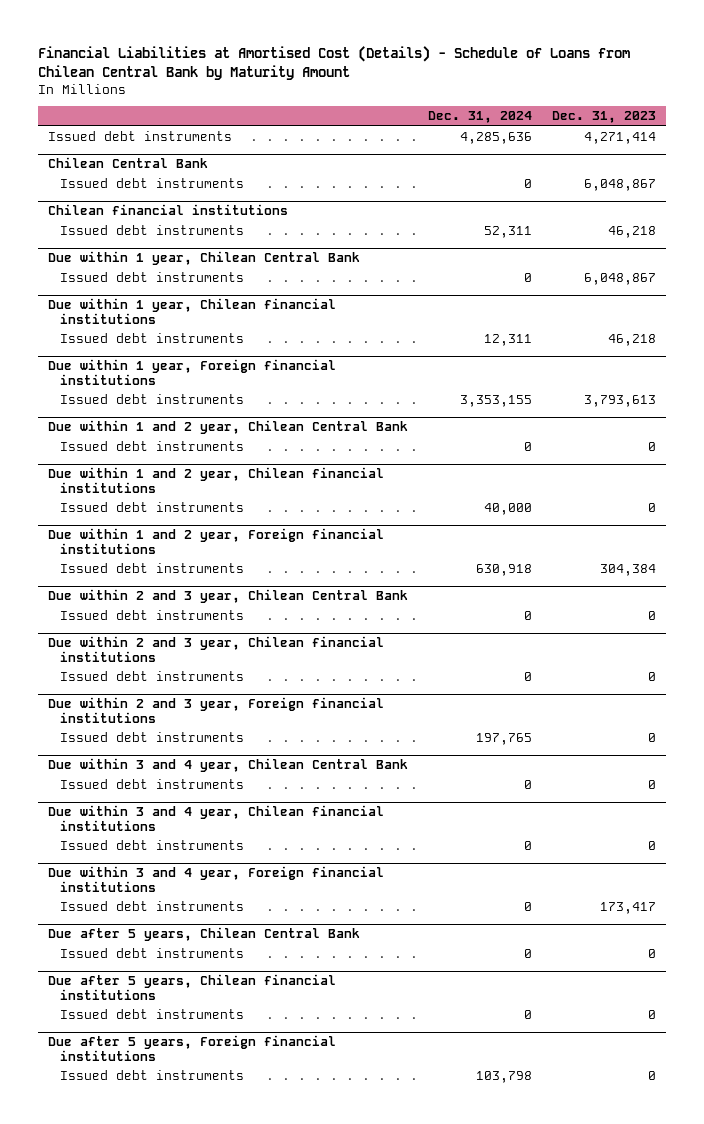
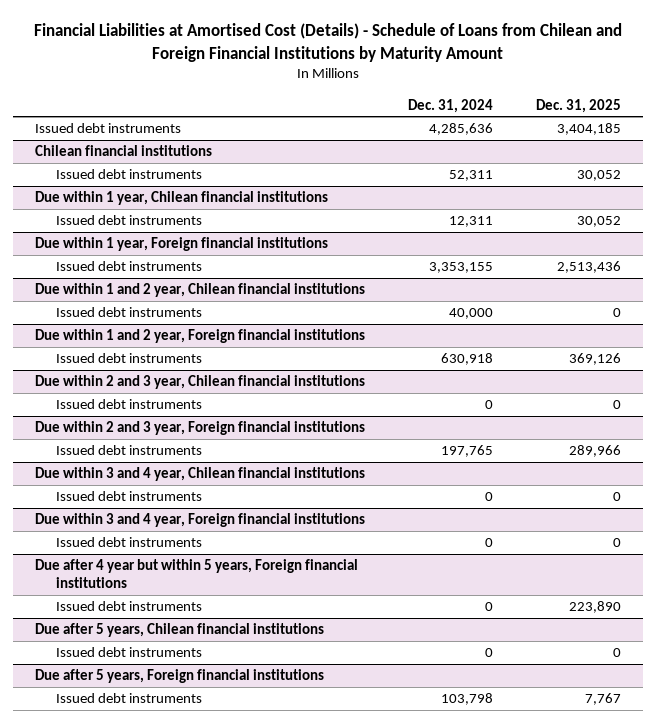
[38,45,631,80] Financial Liabilities at Amortised Cost (Details) - Schedule of Loans from Chilean Central Bank by Maturity Amount -> [33,22,622,62] Financial Liabilities at Amortised Cost (Details) - Schedule of Loans from Chilean and Foreign Financial Institutions by Maturity Amount
[551,111,656,124] Dec. 31, 2023 -> none
none -> [536,98,622,113] Dec. 31, 2025
[48,157,209,169] Chilean Central Bank -> none
[59,178,244,189] Issued debt instruments -> none
[48,251,361,266] Due within 1 year, Chilean Central Bank -> none
[59,272,244,283] Issued debt instruments -> none
[48,420,409,435] Due within 1 and 2 year, Chilean Central Bank -> none
[59,441,244,452] Issued debt instruments -> none
[48,589,409,604] Due within 2 and 3 year, Chilean Central Bank -> none
[59,610,244,621] Issued debt instruments -> none
[48,758,409,773] Due within 3 and 4 year, Chilean Central Bank -> none
[59,779,244,790] Issued debt instruments -> none
[48,927,361,942] Due after 5 years, Chilean Central Bank -> none
none -> [34,559,358,589] Due after 4 year but within 5 years, Foreign financial institutions

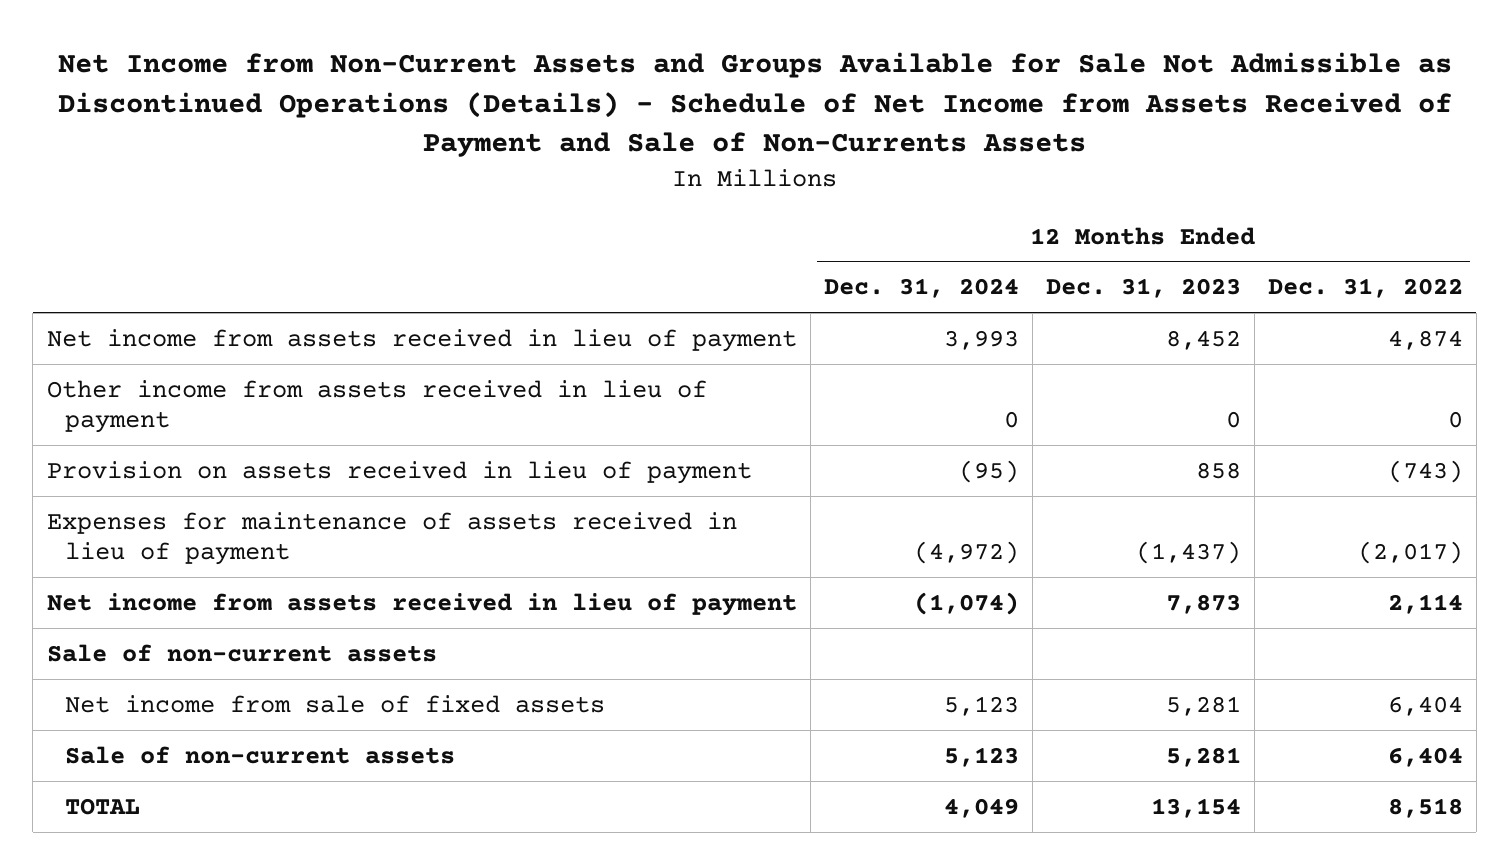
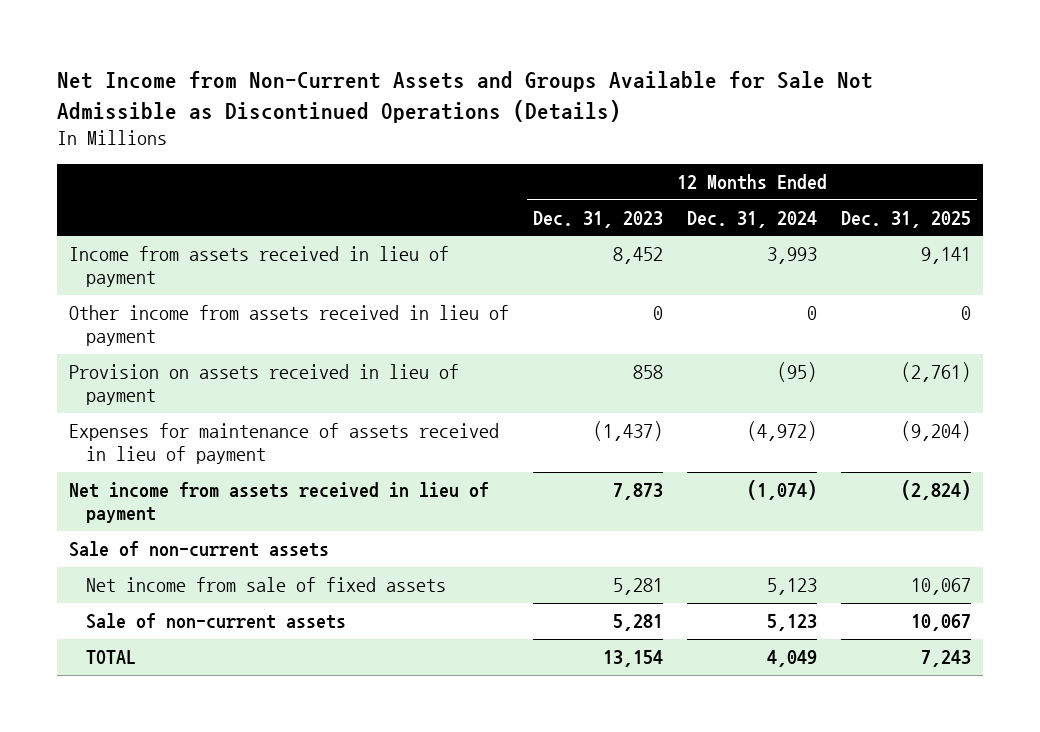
[57,52,1452,158] Net Income from Non-Current Assets and Groups Available for Sale Not Admissible as Discontinued Operations (Details) - Schedule of Net Income from Assets Received of Payment and Sale of Non-Currents Assets -> [56,71,873,123] Net Income from Non-Current Assets and Groups Available for Sale Not Admissible as Discontinued Operations (Details)
[1267,278,1463,299] Dec. 31, 2022 -> none
none -> [841,210,972,228] Dec. 31, 2025
[46,328,797,352] Net income from assets received in lieu of payment -> [68,246,449,288] Income from assets received in lieu of payment

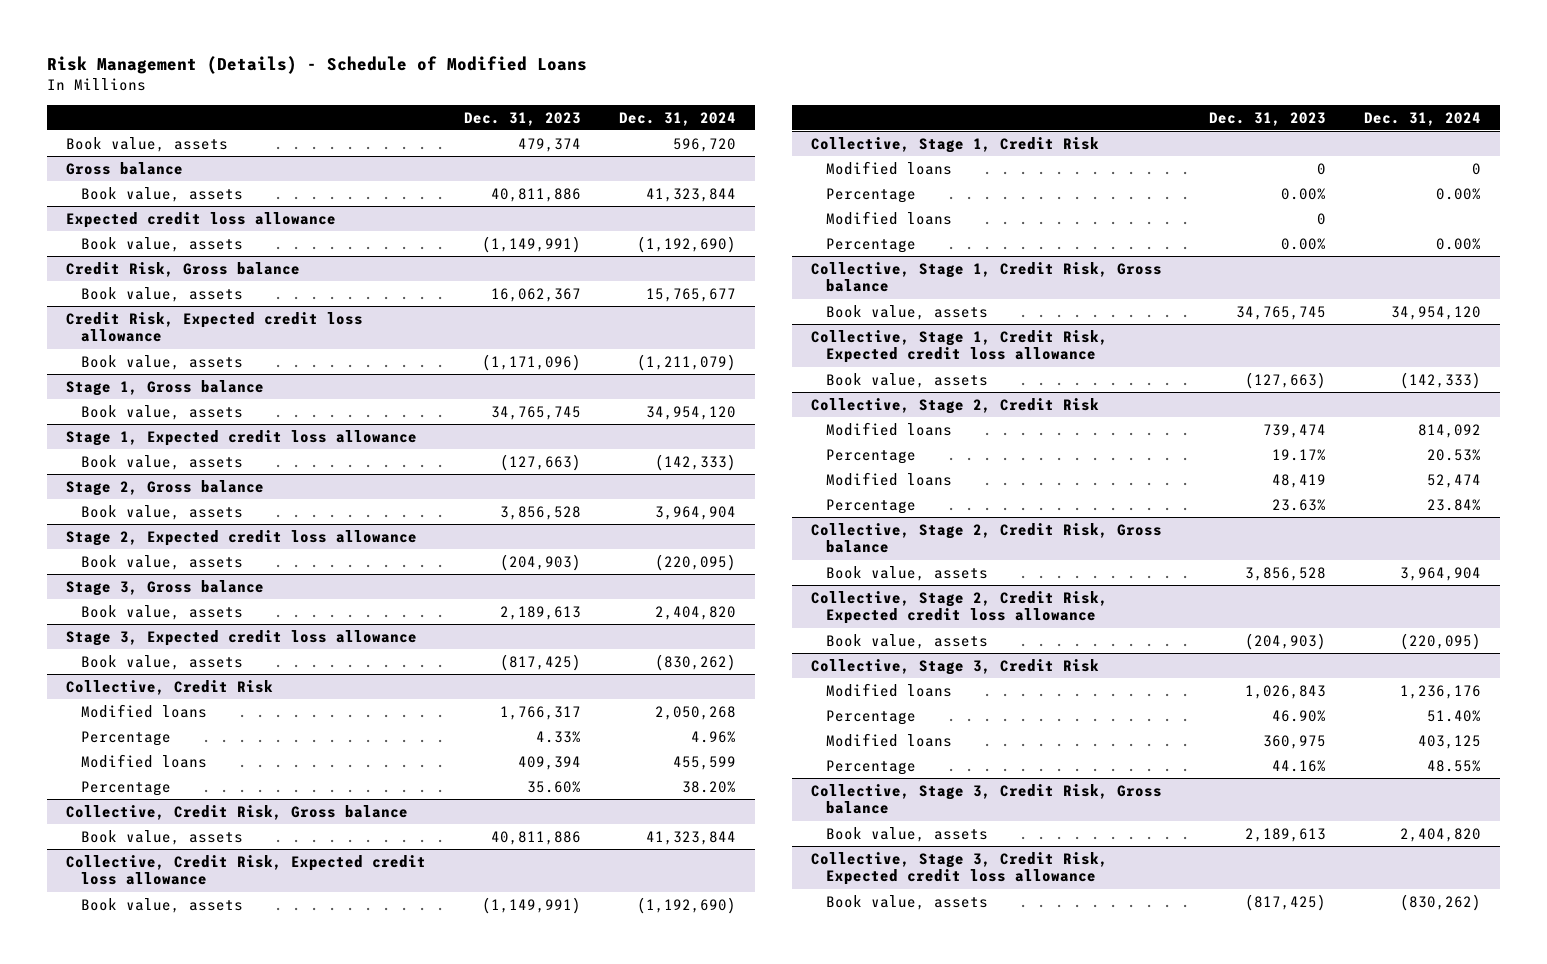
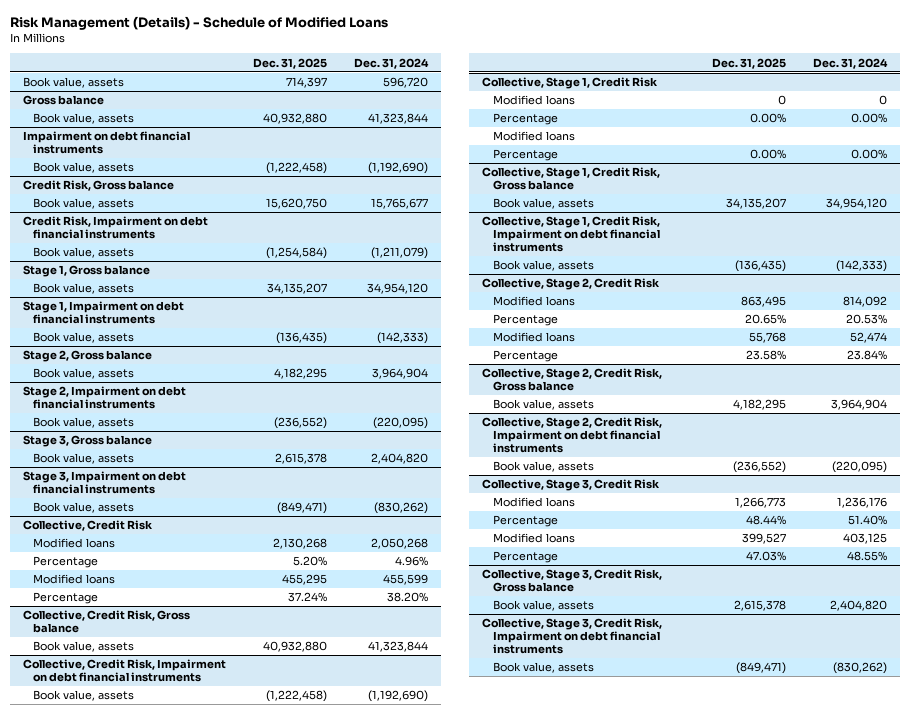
[463,111,581,126] Dec. 31, 2023 -> none
none -> [252,57,327,69] Dec. 31, 2025
[65,211,336,228] Expected credit loss allowance -> [23,131,191,155] Impairment on debt financial instruments
[65,311,363,343] Credit Risk, Expected credit loss allowance -> none
none -> [23,216,209,240] Credit Risk, Impairment on debt financial instruments
[65,429,417,446] Stage 1, Expected credit loss allowance -> none
none -> [23,301,185,325] Stage 1, Impairment on debt financial instruments
[65,529,417,546] Stage 2, Expected credit loss allowance -> none
none -> [23,386,187,410] Stage 2, Impairment on debt financial instruments
[65,629,417,646] Stage 3, Expected credit loss allowance -> none
none -> [23,471,187,495] Stage 3, Impairment on debt financial instruments
[65,854,426,886] Collective, Credit Risk, Expected credit loss allowance -> none
none -> [23,659,227,683] Collective, Credit Risk, Impairment on debt financial instruments
[811,329,1109,364] Collective, Stage 1, Credit Risk, Expected credit loss allowance -> none
none -> [482,216,661,253] Collective, Stage 1, Credit Risk, Impairment on debt financial instruments
[811,590,1109,625] Collective, Stage 2, Credit Risk, Expected credit loss allowance -> none
none -> [482,417,663,454] Collective, Stage 2, Credit Risk, Impairment on debt financial instruments
[811,851,1109,886] Collective, Stage 3, Credit Risk, Expected credit loss allowance -> none
none -> [482,618,663,655] Collective, Stage 3, Credit Risk, Impairment on debt financial instruments

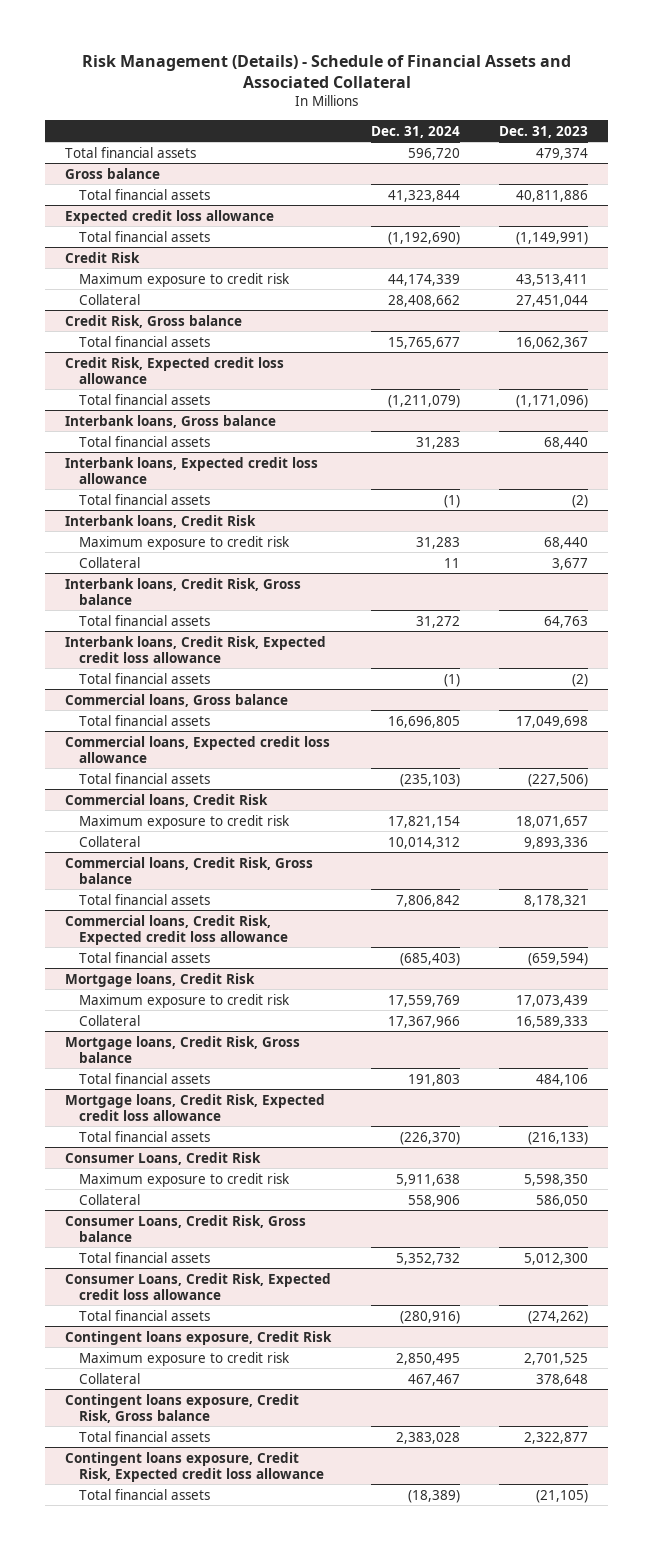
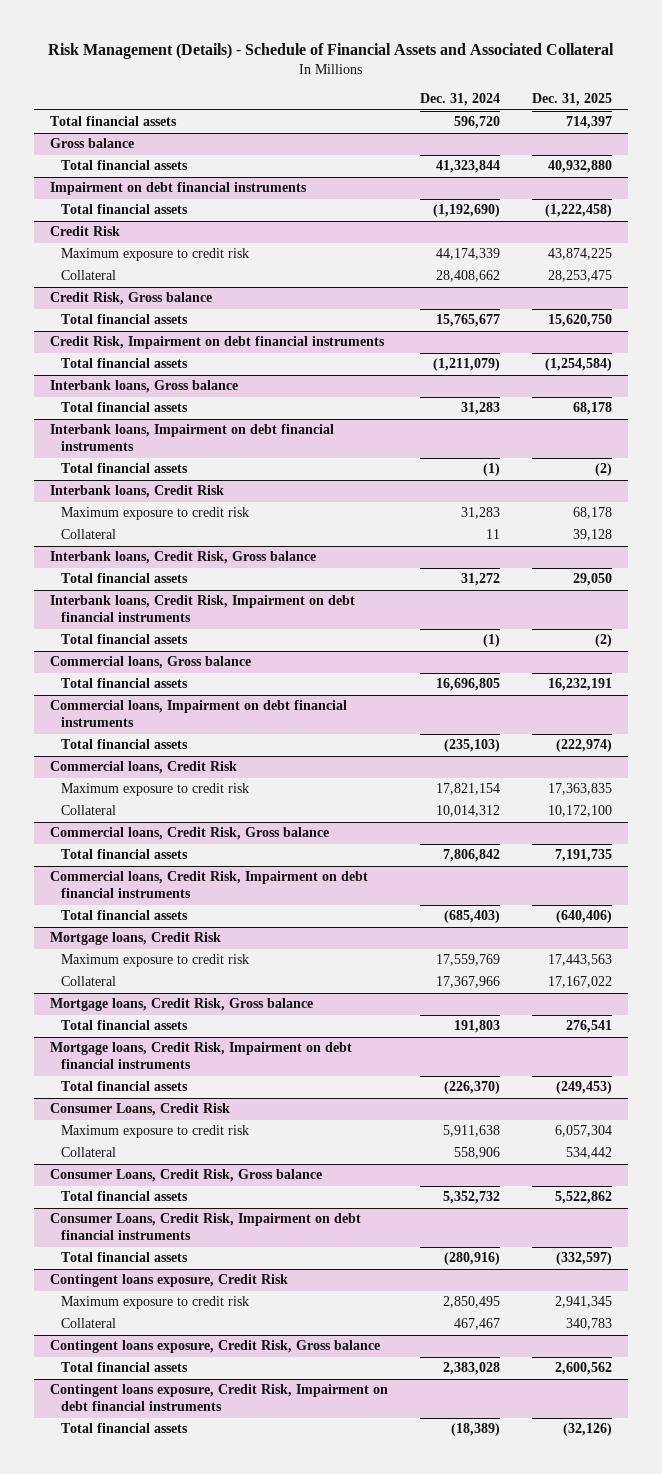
[499,125,589,138] Dec. 31, 2023 -> none
none -> [531,93,612,107] Dec. 31, 2025
[65,209,275,224] Expected credit loss allowance -> [49,182,307,196] Impairment on debt financial instruments
[65,356,285,384] Credit Risk, Expected credit loss allowance -> none
none -> [49,336,385,350] Credit Risk, Impairment on debt financial instruments
[65,456,319,484] Interbank loans, Expected credit loss allowance -> none
none -> [49,424,334,452] Interbank loans, Impairment on debt financial instruments
[65,635,327,663] Interbank loans, Credit Risk, Expected credit loss allowance -> none
none -> [49,595,355,623] Interbank loans, Credit Risk, Impairment on debt financial instruments
[65,735,331,763] Commercial loans, Expected credit loss allowance -> none
none -> [49,700,347,728] Commercial loans, Impairment on debt financial instruments
[65,914,289,945] Commercial loans, Credit Risk, Expected credit loss allowance -> none
none -> [49,871,368,899] Commercial loans, Credit Risk, Impairment on debt financial instruments
[65,1093,326,1121] Mortgage loans, Credit Risk, Expected credit loss allowance -> none
none -> [49,1042,352,1070] Mortgage loans, Credit Risk, Impairment on debt financial instruments
[65,1272,332,1300] Consumer Loans, Credit Risk, Expected credit loss allowance -> none
none -> [49,1213,361,1241] Consumer Loans, Credit Risk, Impairment on debt financial instruments
[65,1451,325,1482] Contingent loans exposure, Credit Risk, Expected credit loss allowance -> none
none -> [49,1384,388,1412] Contingent loans exposure, Credit Risk, Impairment on debt financial instruments

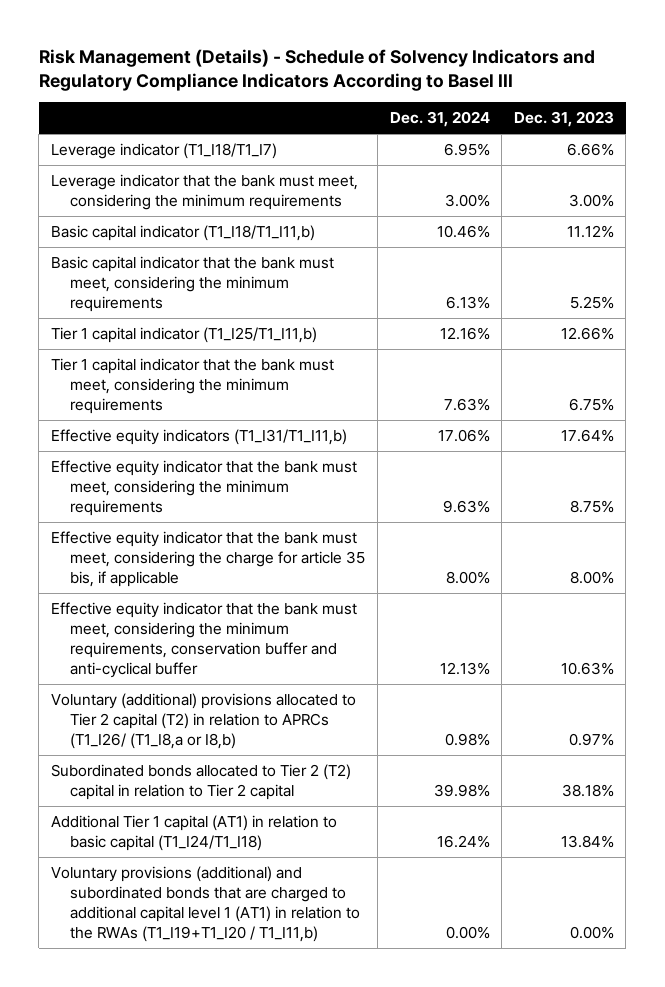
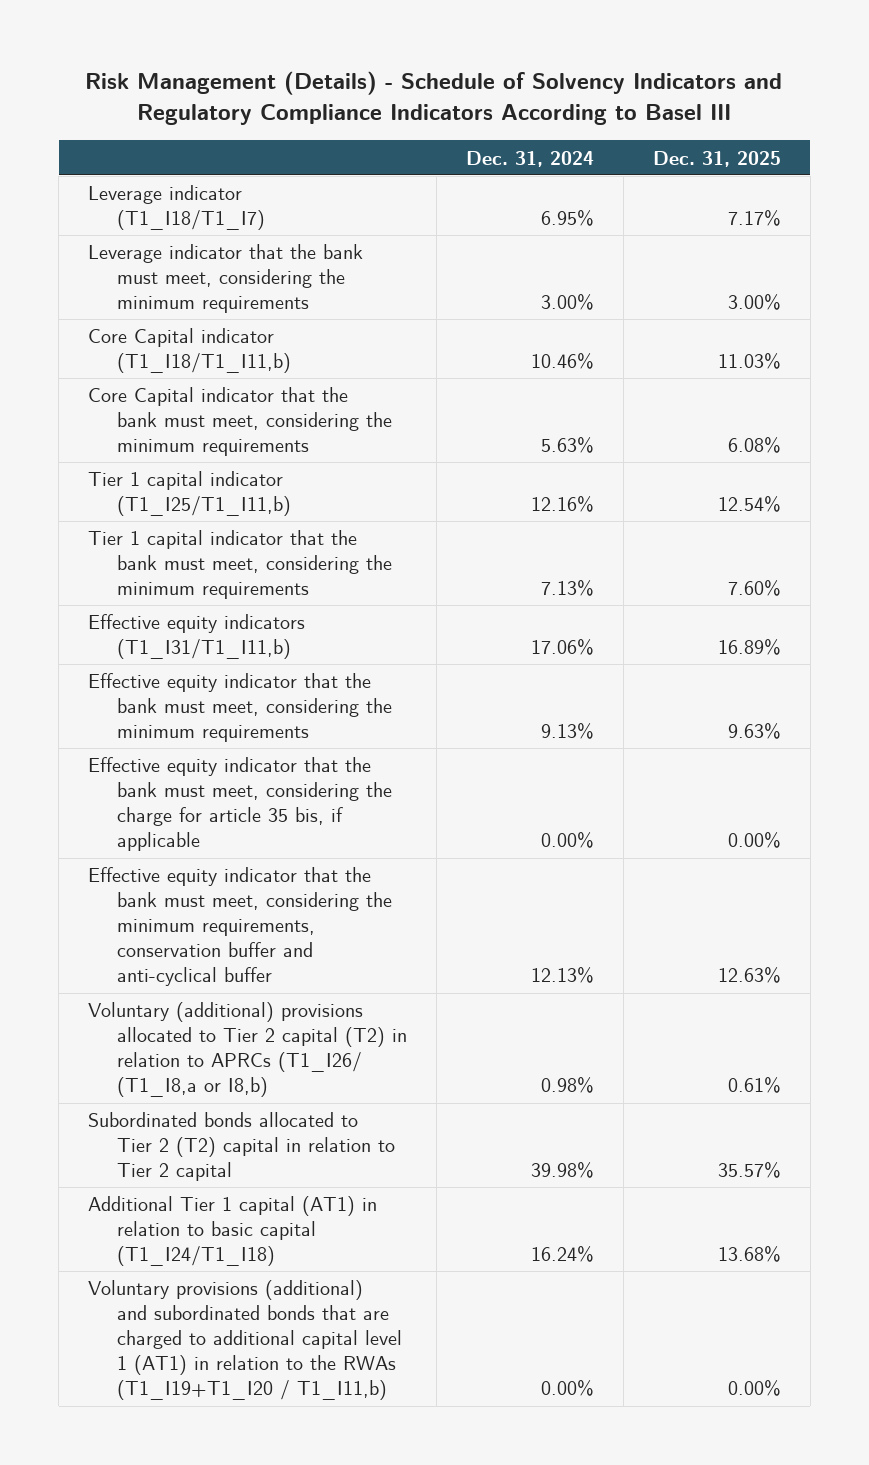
[513,111,614,128] Dec. 31, 2023 -> none
none -> [652,150,781,167] Dec. 31, 2025
[50,224,315,241] Basic capital indicator (T1_I18/T1_I11,b) -> [87,328,292,374] Core Capital indicator (T1_I18/T1_I11,b)
[50,255,334,312] Basic capital indicator that the bank must meet, considering the minimum requirements -> [87,387,393,457] Core Capital indicator that the bank must meet, considering the minimum requirements
[445,295,490,309] 6.13% -> [541,437,595,454] 5.63%
[443,397,490,411] 7.63% -> [541,580,595,597] 7.13%
[442,499,490,513] 9.63% -> [541,723,595,740] 9.13%
[445,570,490,584] 8.00% -> [541,832,595,849] 0.00%

